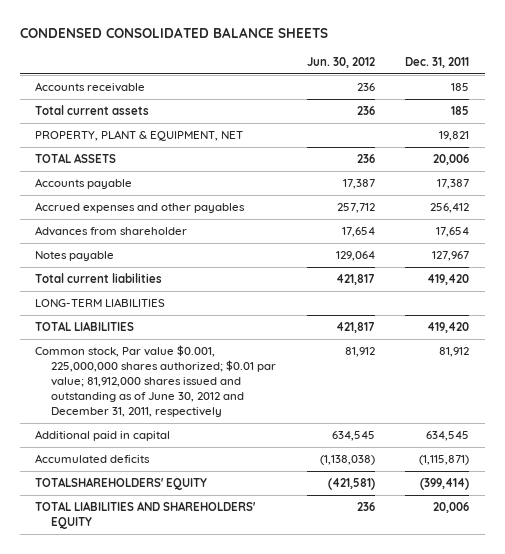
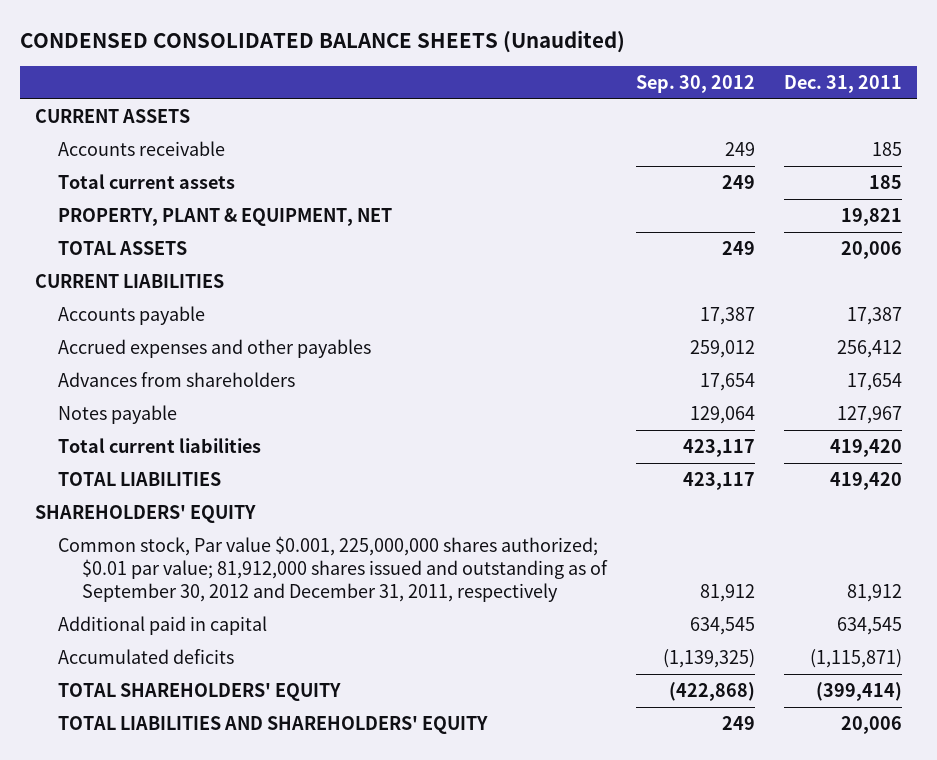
[20,27,329,39] CONDENSED CONSOLIDATED BALANCE SHEETS -> [19,29,625,53] CONDENSED CONSOLIDATED BALANCE SHEETS (Unaudited)
[306,56,375,68] Jun. 30, 2012 -> none
none -> [635,74,755,93] Sep. 30, 2012
none -> [34,108,190,123] CURRENT ASSETS
none -> [34,273,224,288] CURRENT LIABILITIES
[35,226,188,237] Advances from shareholder -> [58,371,296,387] Advances from shareholders
[35,298,166,308] LONG-TERM LIABILITIES -> none
none -> [34,504,256,523] SHAREHOLDERS' EQUITY
[35,345,277,417] Common stock, Par value $0.001, 225,000,000 shares authorized; $0.01 par value; 81,912,000 shares issued and outstanding as of June 30, 2012 and December 31, 2011, respectively -> [58,535,608,603] Common stock, Par value $0.001, 225,000,000 shares authorized; $0.01 par value; 81,912,000 shares issued and outstanding as of September 30, 2012 and December 31, 2011, respectively
[35,477,208,491] TOTALSHAREHOLDERS' EQUITY -> [58,682,342,701] TOTAL SHAREHOLDERS' EQUITY

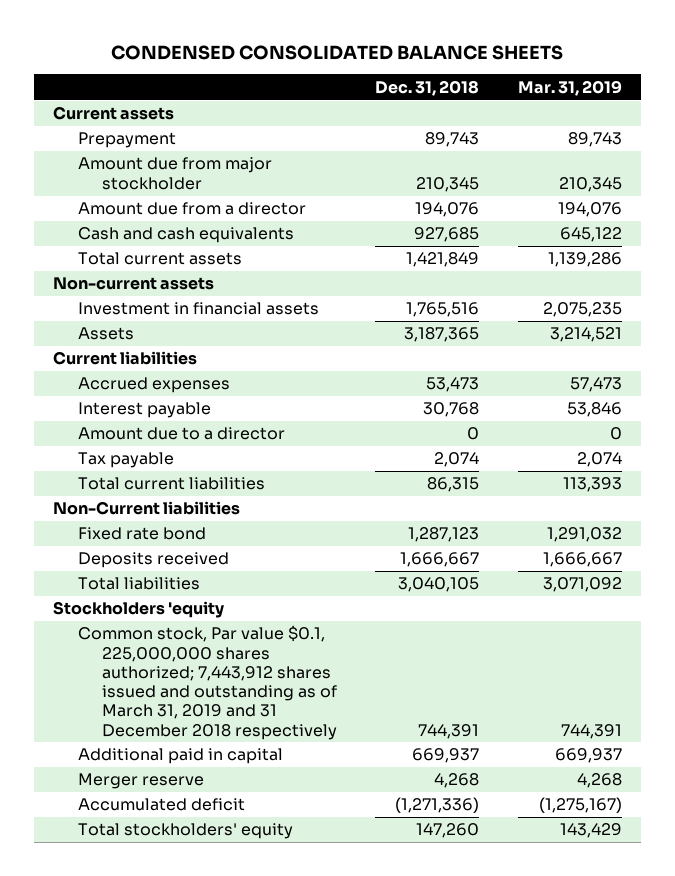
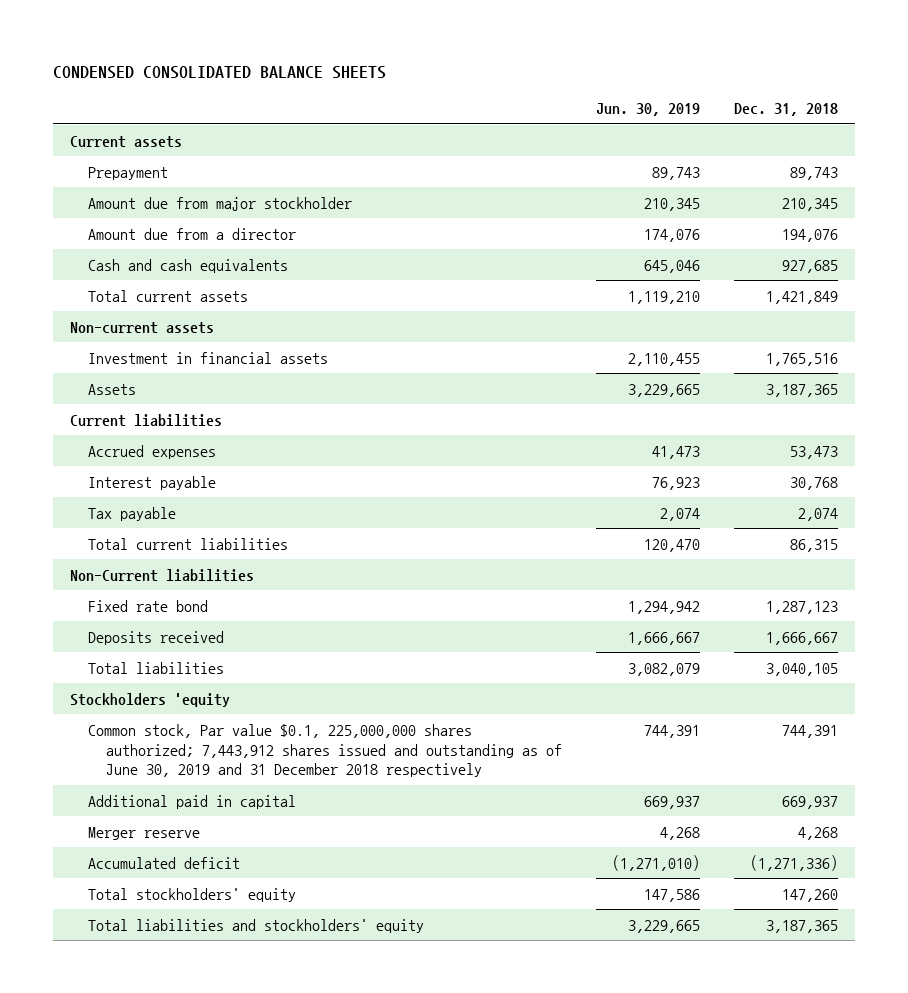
[517,79,622,96] Mar. 31, 2019 -> none
none -> [596,102,701,116] Jun. 30, 2019
[77,427,285,441] Amount due to a director -> none
[77,625,338,740] Common stock, Par value $0.1, 225,000,000 shares authorized; 7,443,912 shares issued and outstanding as of March 31, 2019 and 31 December 2018 respectively -> [88,723,563,778] Common stock, Par value $0.1, 225,000,000 shares authorized; 7,443,912 shares issued and outstanding as of June 30, 2019 and 31 December 2018 respectively
none -> [88,918,425,933] Total liabilities and stockholders' equity

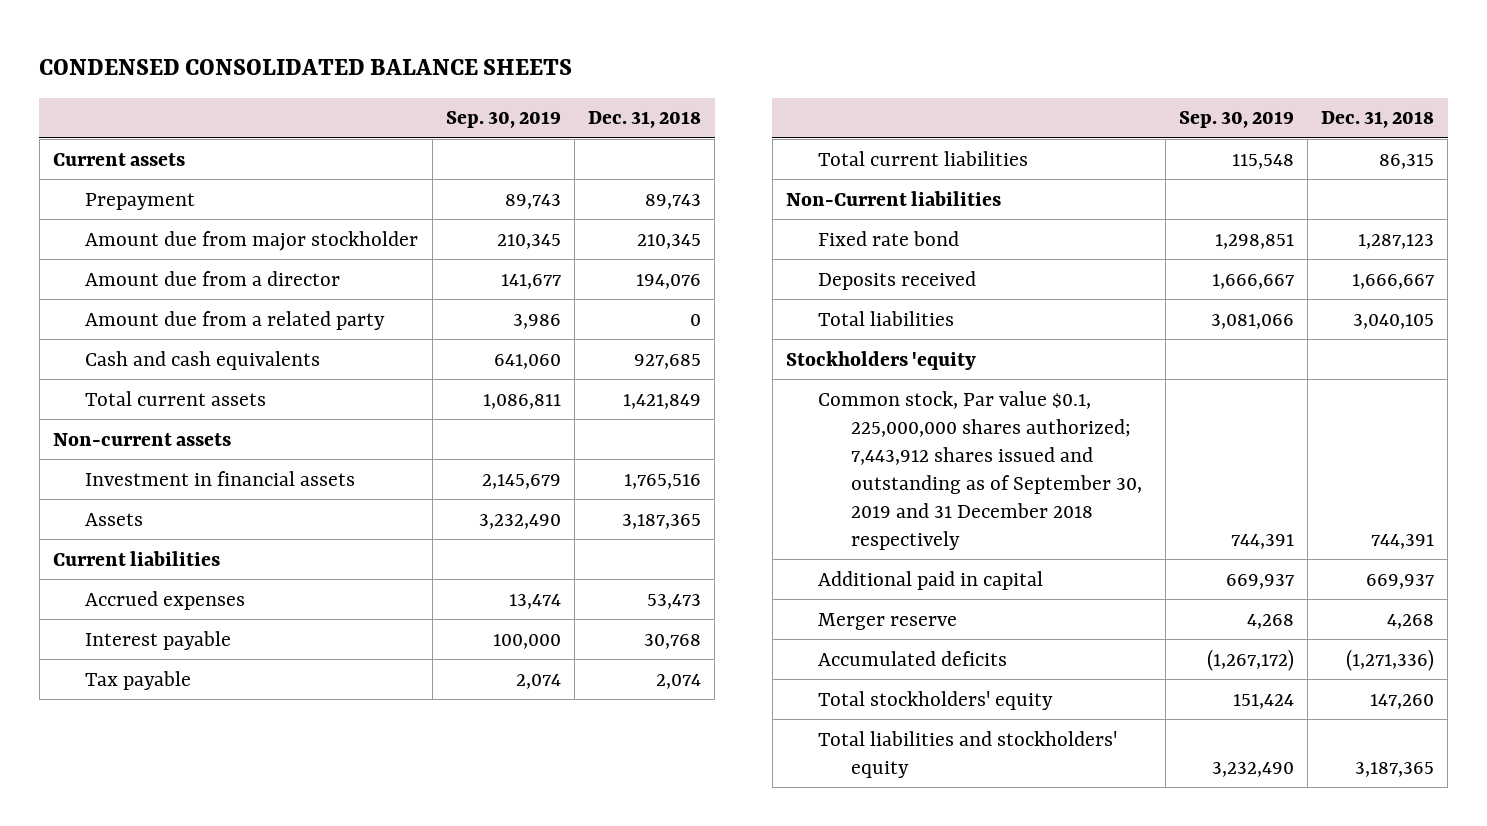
[596,102,701,116] Jun. 30, 2019 -> none
none -> [445,111,561,129] Sep. 30, 2019
none -> [85,310,386,330] Amount due from a related party
[88,723,563,778] Common stock, Par value $0.1, 225,000,000 shares authorized; 7,443,912 shares issued and outstanding as of June 30, 2019 and 31 December 2018 respectively -> [818,390,1142,550] Common stock, Par value $0.1, 225,000,000 shares authorized; 7,443,912 shares issued and outstanding as of September 30, 2019 and 31 December 2018 respectively
[88,856,241,869] Accumulated deficit -> [818,650,1008,666] Accumulated deficits

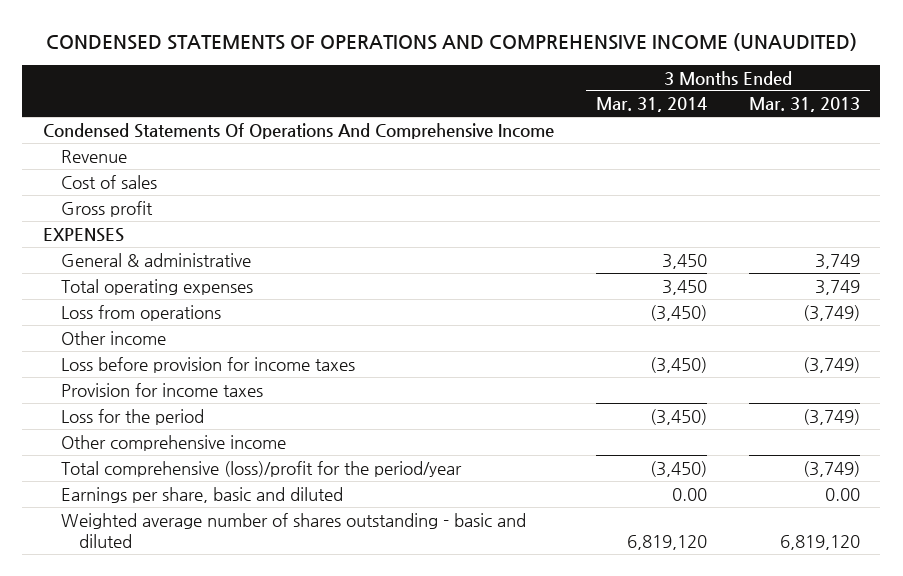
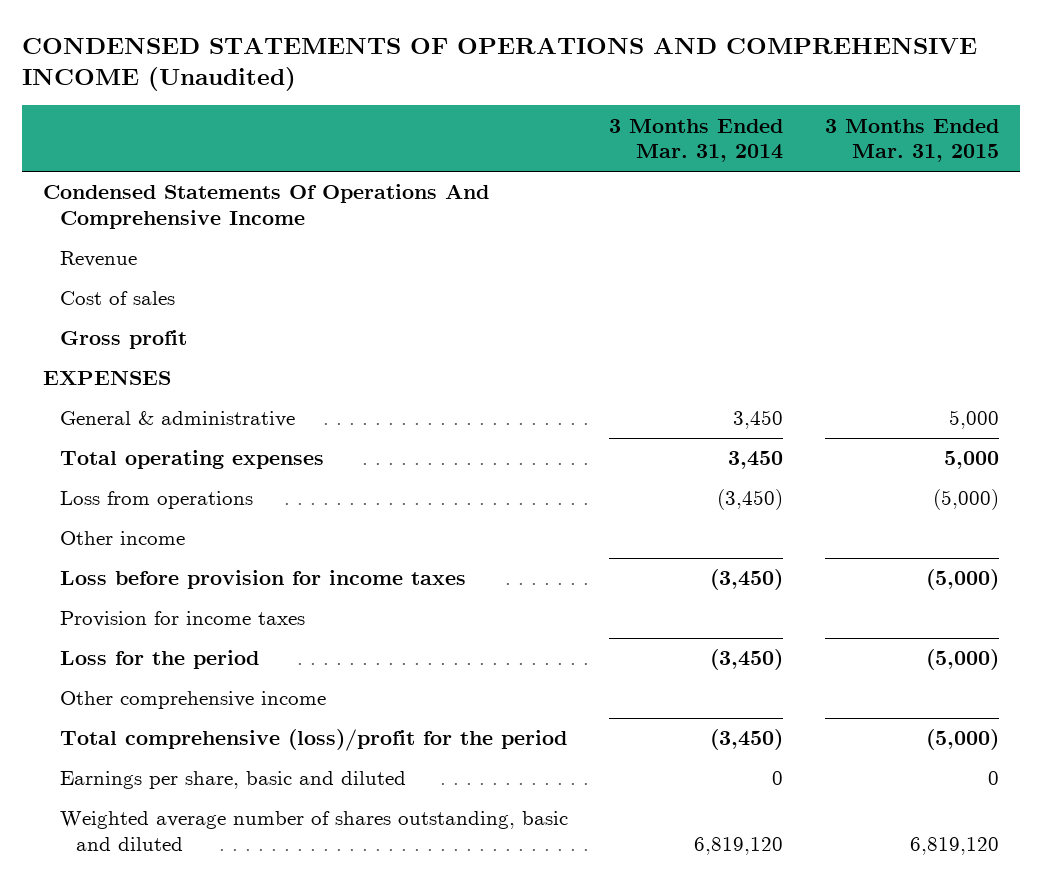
[46,33,858,52] CONDENSED STATEMENTS OF OPERATIONS AND COMPREHENSIVE INCOME (UNAUDITED) -> [22,36,978,92] CONDENSED STATEMENTS OF OPERATIONS AND COMPREHENSIVE INCOME (Unaudited)
[748,97,860,113] Mar. 31, 2013 -> none
none -> [825,118,1000,162] 3 Months Ended Mar. 31, 2015
[61,460,463,477] Total comprehensive (loss)/profit for the period/year -> [59,729,567,752] Total comprehensive (loss)/profit for the period
[671,487,707,501] 0.00 -> [772,771,784,786] 0
[61,512,527,548] Weighted average number of shares outstanding - basic and diluted -> [59,811,568,851] Weighted average number of shares outstanding, basic and diluted

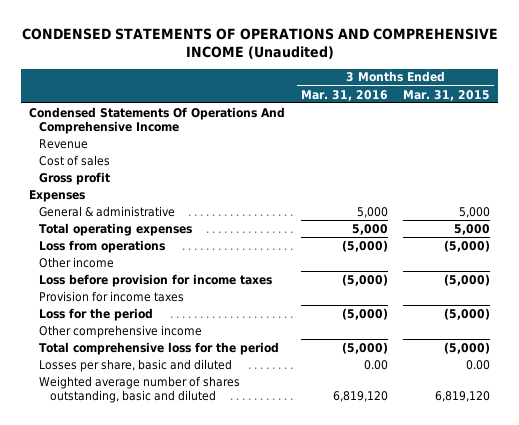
[609,118,784,162] 3 Months Ended Mar. 31, 2014 -> none
none -> [300,89,388,101] Mar. 31, 2016
[43,370,172,386] EXPENSES -> [28,189,85,202] Expenses
[59,729,567,752] Total comprehensive (loss)/profit for the period -> [39,341,280,355] Total comprehensive loss for the period
[59,771,406,790] Earnings per share, basic and diluted -> [39,358,233,372] Losses per share, basic and diluted
[988,771,1000,786] 0 -> [466,359,491,370] 0.00

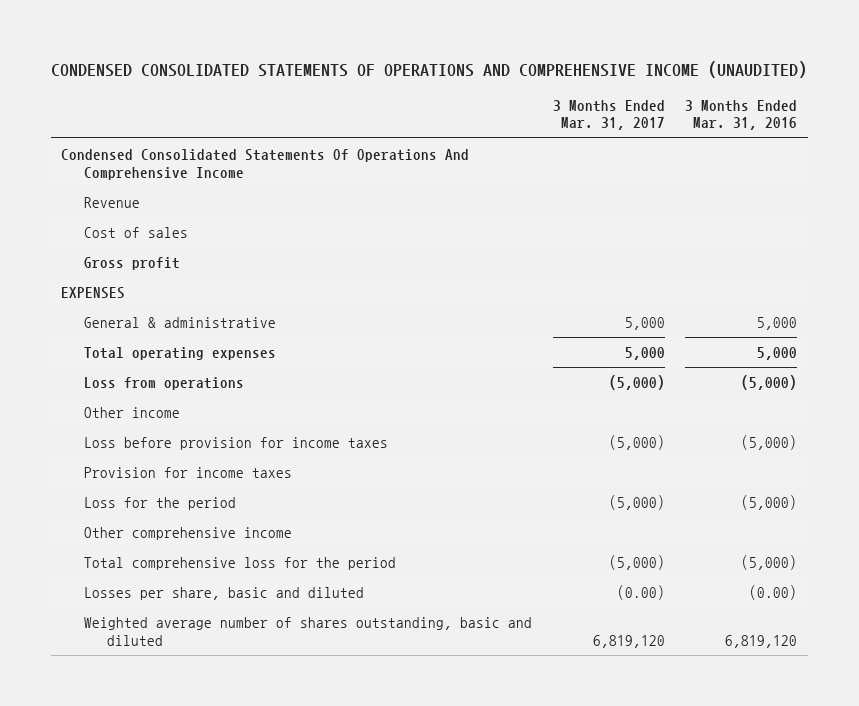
[21,27,498,59] CONDENSED STATEMENTS OF OPERATIONS AND COMPREHENSIVE INCOME (Unaudited) -> [51,60,808,78] CONDENSED CONSOLIDATED STATEMENTS OF OPERATIONS AND COMPREHENSIVE INCOME (UNAUDITED)
[403,89,491,101] Mar. 31, 2015 -> none
none -> [552,99,665,131] 3 Months Ended Mar. 31, 2017
[28,106,285,135] Condensed Statements Of Operations And Comprehensive Income -> [61,148,470,180] Condensed Consolidated Statements Of Operations And Comprehensive Income
[28,189,85,202] Expenses -> [61,286,126,299] EXPENSES
[363,359,388,370] 0.00 -> [749,584,798,600] (0.00)

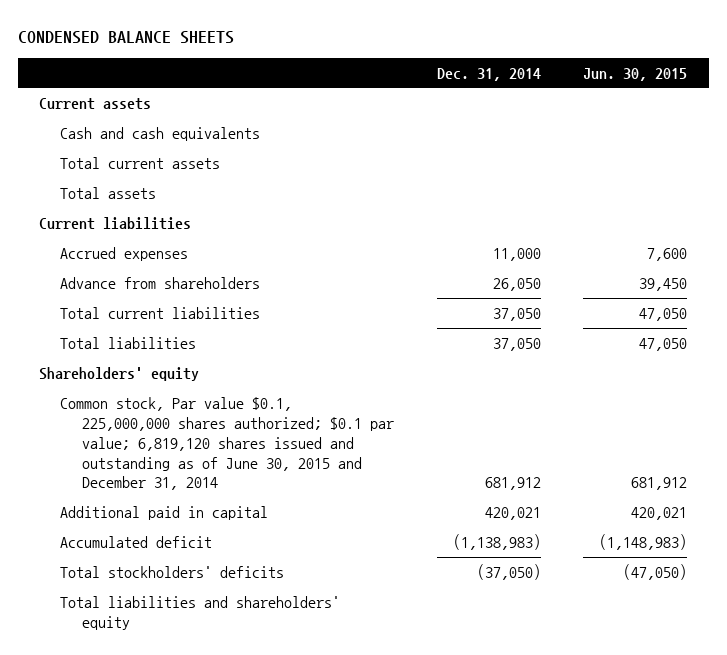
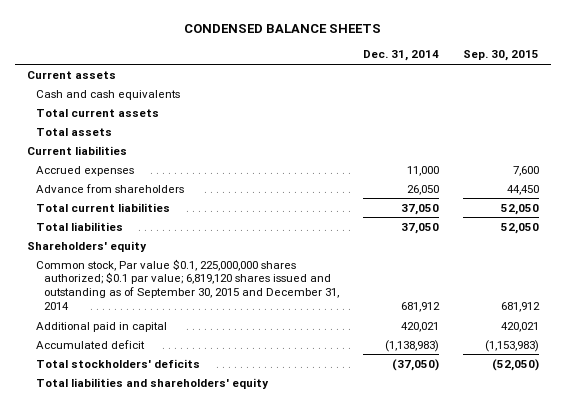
[583,67,688,81] Jun. 30, 2015 -> none
none -> [462,50,539,62] Sep. 30, 2015
[60,396,394,491] Common stock, Par value $0.1, 225,000,000 shares authorized; $0.1 par value; 6,819,120 shares issued and outstanding as of June 30, 2015 and December 31, 2014 -> [35,258,340,310] Common stock, Par value $0.1, 225,000,000 shares authorized; $0.1 par value; 6,819,120 shares issued and outstanding as of September 30, 2015 and December 31, 2014

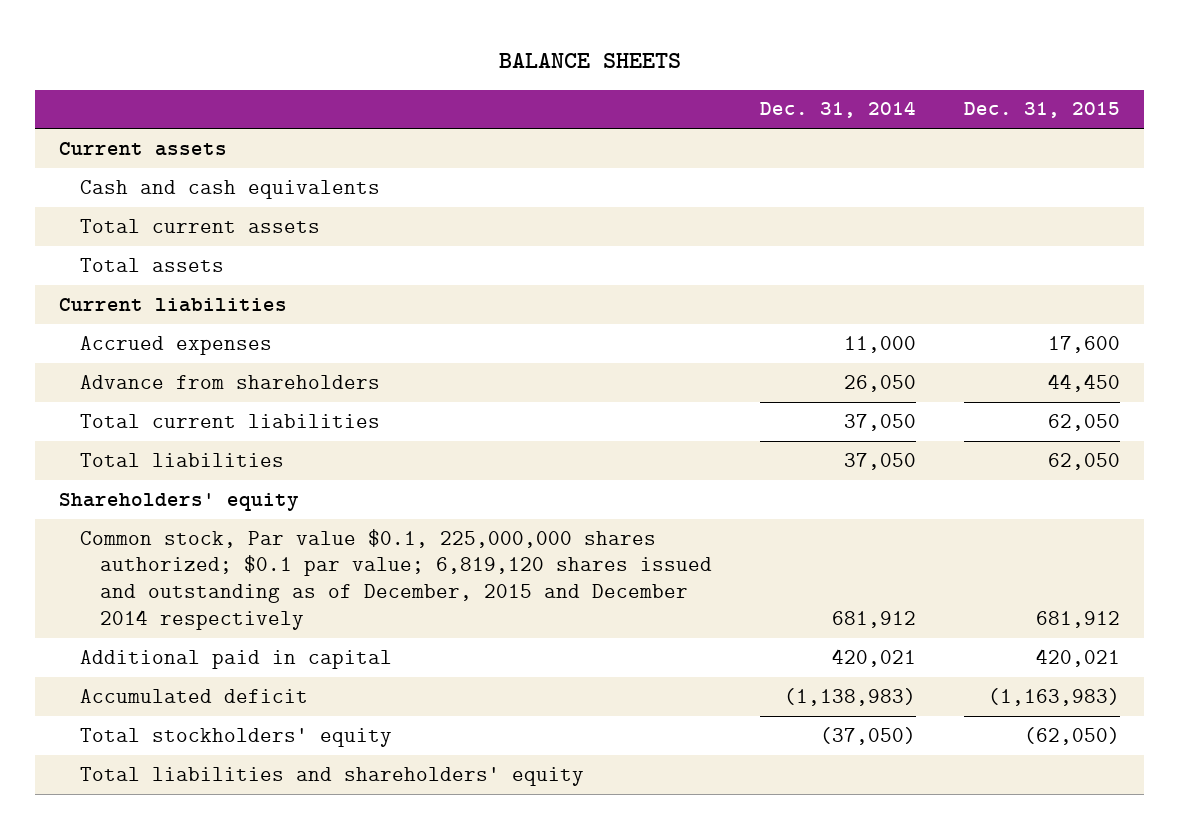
[183,24,381,34] CONDENSED BALANCE SHEETS -> [498,53,681,69] BALANCE SHEETS
[462,50,539,62] Sep. 30, 2015 -> none
none -> [964,102,1121,119] Dec. 31, 2015
[35,258,340,310] Common stock, Par value $0.1, 225,000,000 shares authorized; $0.1 par value; 6,819,120 shares issued and outstanding as of September 30, 2015 and December 31, 2014 -> [79,528,712,630] Common stock, Par value $0.1, 225,000,000 shares authorized; $0.1 par value; 6,819,120 shares issued and outstanding as of December, 2015 and December 2014 respectively
[35,358,200,368] Total stockholders' deficits -> [79,727,392,747] Total stockholders' equity

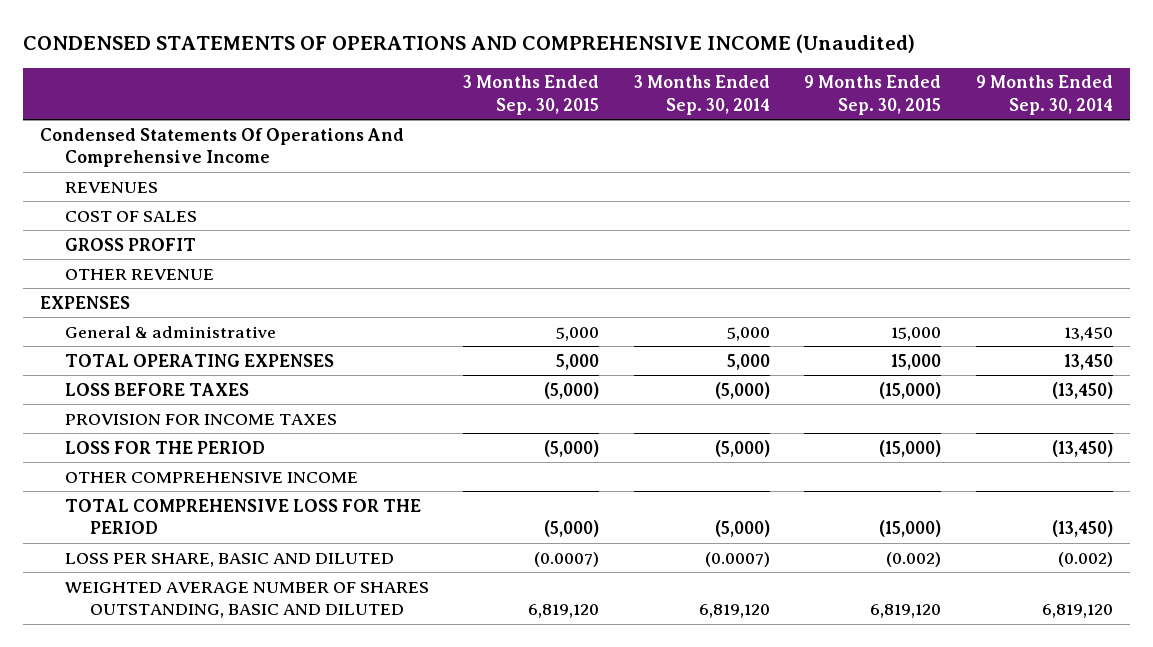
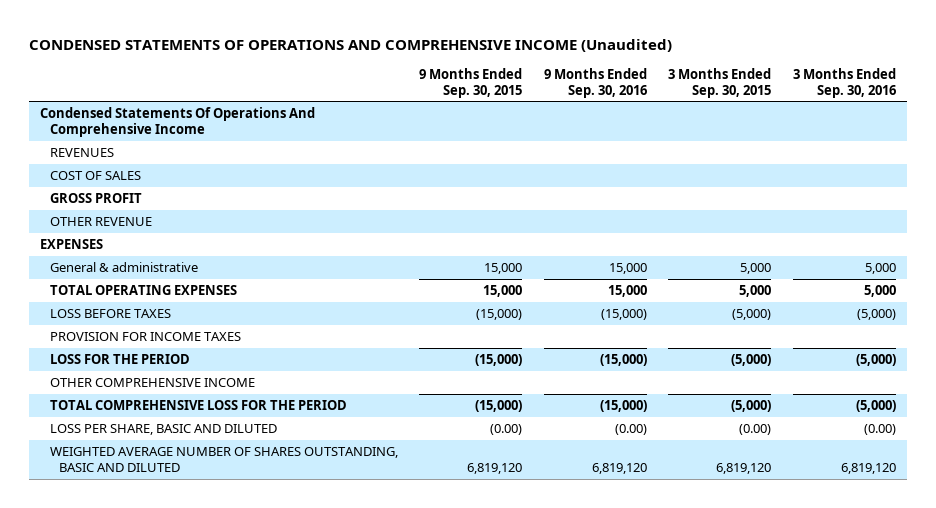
[633,75,770,115] 3 Months Ended Sep. 30, 2014 -> none
[976,75,1114,115] 9 Months Ended Sep. 30, 2014 -> none
none -> [543,67,647,98] 9 Months Ended Sep. 30, 2016
none -> [792,67,896,98] 3 Months Ended Sep. 30, 2016
[534,551,600,567] (0.0007) -> [739,424,772,436] (0.00)
[886,551,942,567] (0.002) -> [490,424,523,436] (0.00)

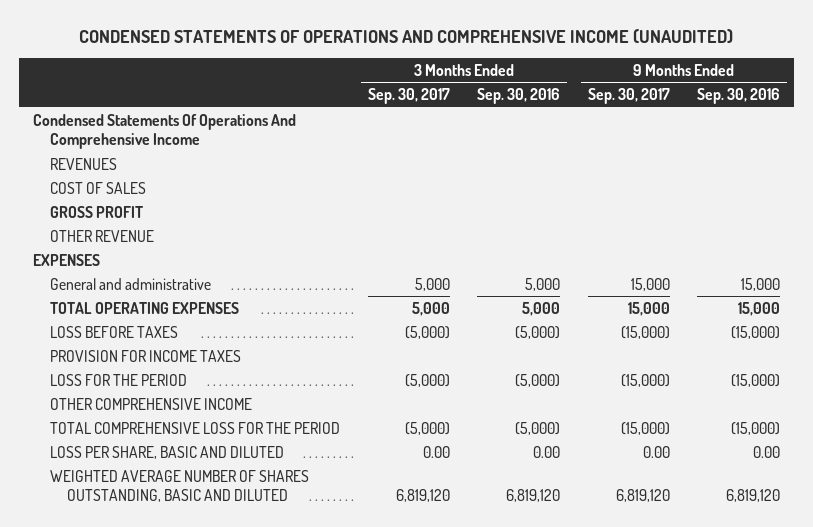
[29,38,673,52] CONDENSED STATEMENTS OF OPERATIONS AND COMPREHENSIVE INCOME (Unaudited) -> [79,29,734,45] CONDENSED STATEMENTS OF OPERATIONS AND COMPREHENSIVE INCOME (UNAUDITED)
[419,67,523,98] 9 Months Ended Sep. 30, 2015 -> none
[668,67,772,98] 3 Months Ended Sep. 30, 2015 -> none
none -> [367,88,450,105] Sep. 30, 2017
none -> [587,88,670,105] Sep. 30, 2017
[49,262,198,273] General & administrative -> [50,277,212,290] General and administrative
[614,424,647,436] (0.00) -> [753,445,781,458] 0.00
[863,424,896,436] (0.00) -> [533,445,561,458] 0.00

